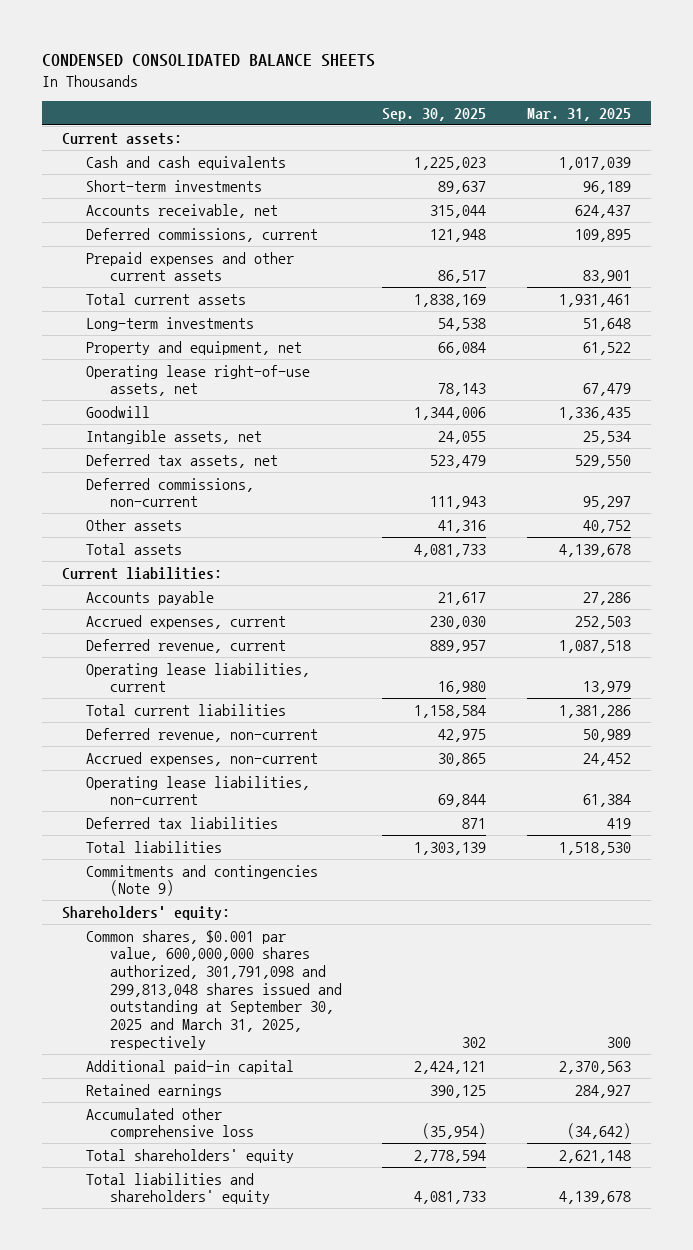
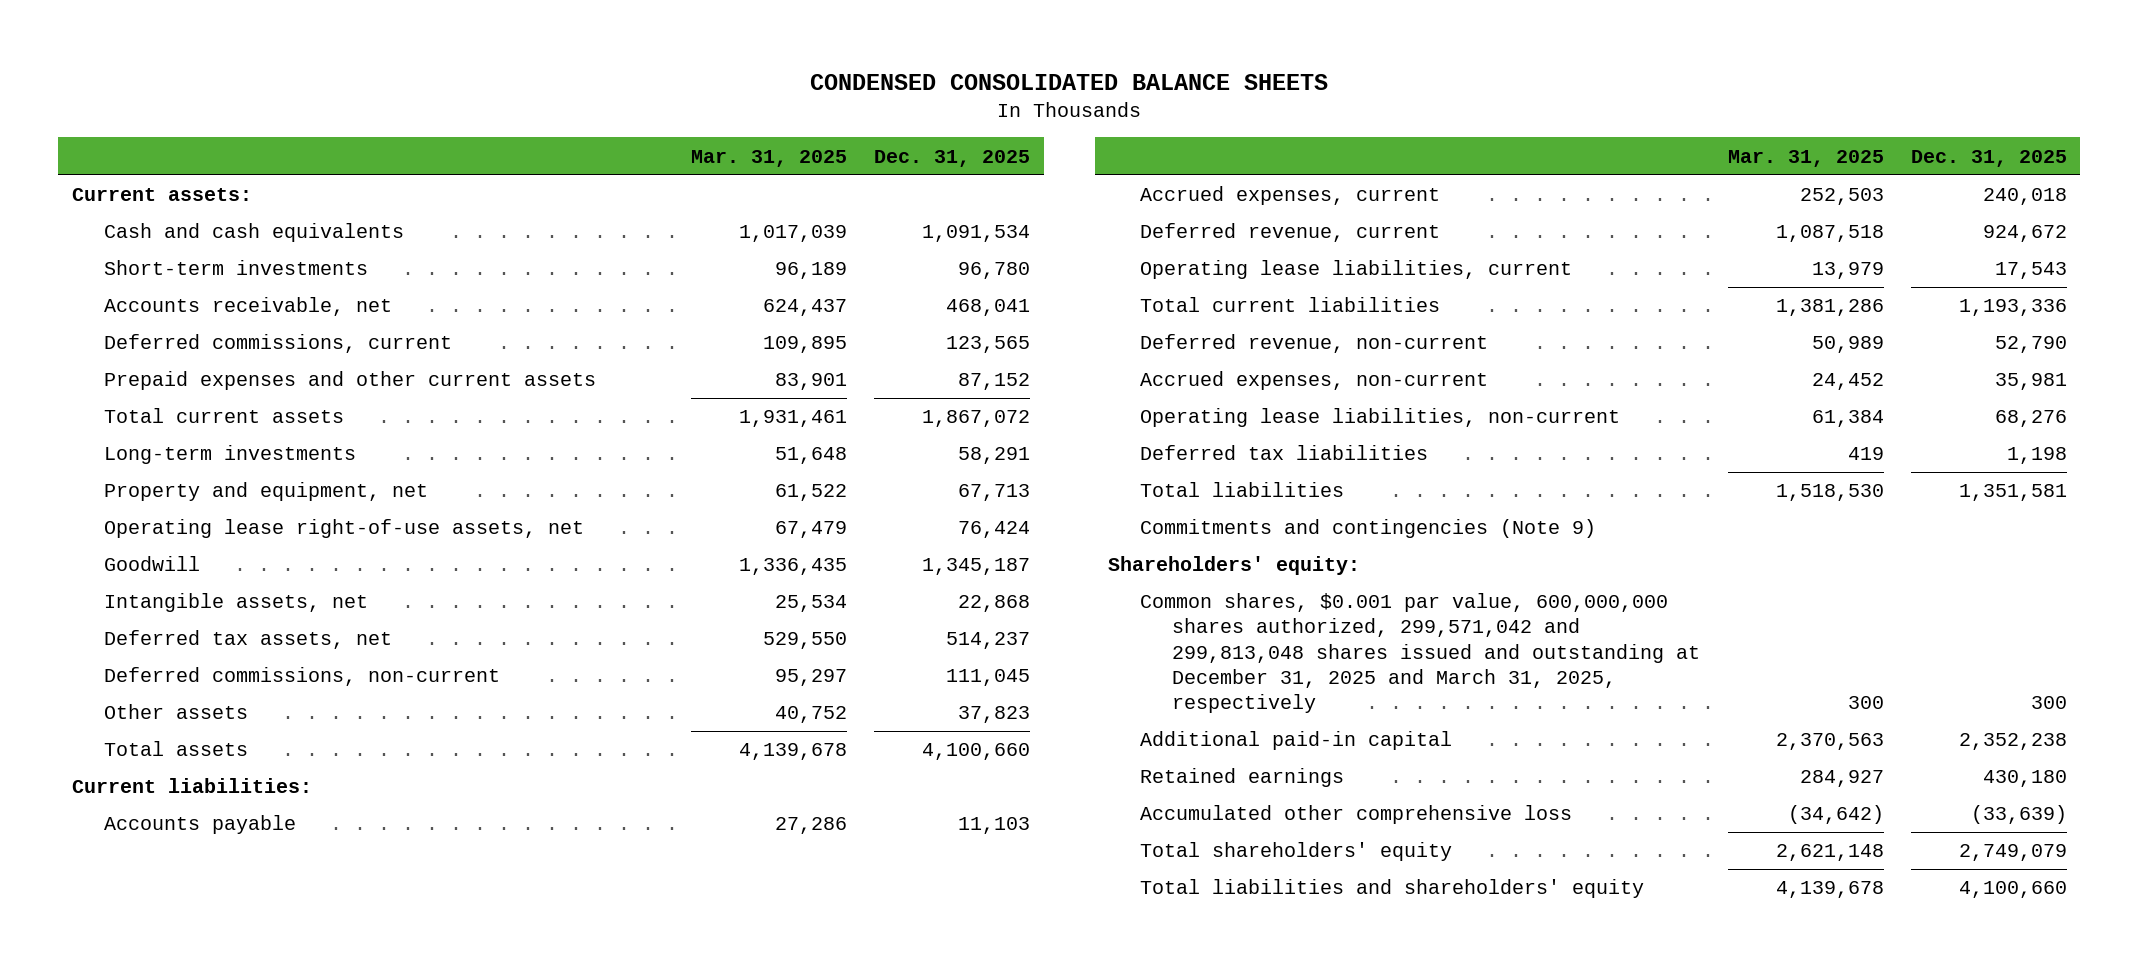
[382,108,487,122] Sep. 30, 2025 -> none
none -> [874,149,1031,167] Dec. 31, 2025
[85,929,342,1050] Common shares, $0.001 par value, 600,000,000 shares authorized, 301,791,098 and 299,813,048 shares issued and outstanding at September 30, 2025 and March 31, 2025, respectively -> [1140,593,1701,713] Common shares, $0.001 par value, 600,000,000 shares authorized, 299,571,042 and 299,813,048 shares issued and outstanding at December 31, 2025 and March 31, 2025, respectively

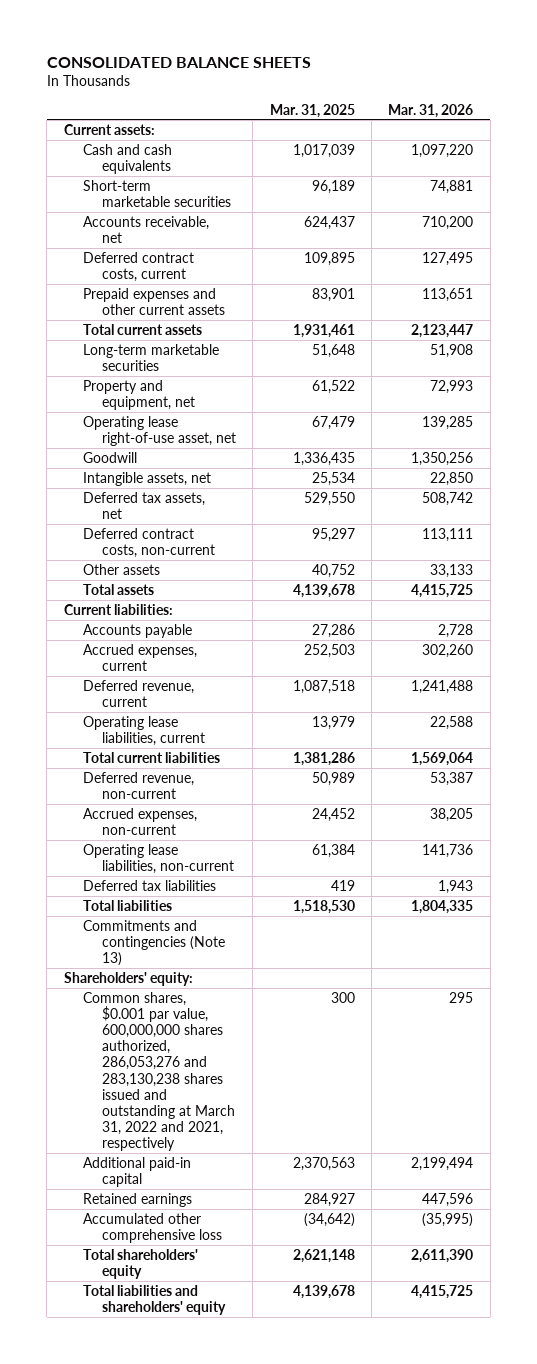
[810,73,1329,90] CONDENSED CONSOLIDATED BALANCE SHEETS -> [46,56,311,68] CONSOLIDATED BALANCE SHEETS
[874,149,1031,167] Dec. 31, 2025 -> none
none -> [388,103,474,118] Mar. 31, 2026
[104,260,369,276] Short-term investments -> [82,179,232,207] Short-term marketable securities
[104,334,453,354] Deferred commissions, current -> [82,251,194,282] Deferred contract costs, current
[104,445,357,465] Long-term investments -> [82,343,219,371] Long-term marketable securities
[104,519,585,539] Operating lease right-of-use assets, net -> [82,415,237,446] Operating lease right-of-use asset, net
[104,667,501,687] Deferred commissions, non-current -> [82,527,216,558] Deferred contract costs, non-current
[1140,519,1597,539] Commitments and contingencies (Note 9) -> [82,919,226,967] Commitments and contingencies (Note 13)
[1140,593,1701,713] Common shares, $0.001 par value, 600,000,000 shares authorized, 299,571,042 and 299,813,048 shares issued and outstanding at December 31, 2025 and March 31, 2025, respectively -> [82,991,236,1152] Common shares, $0.001 par value, 600,000,000 shares authorized, 286,053,276 and 283,130,238 shares issued and outstanding at March 31, 2022 and 2021, respectively

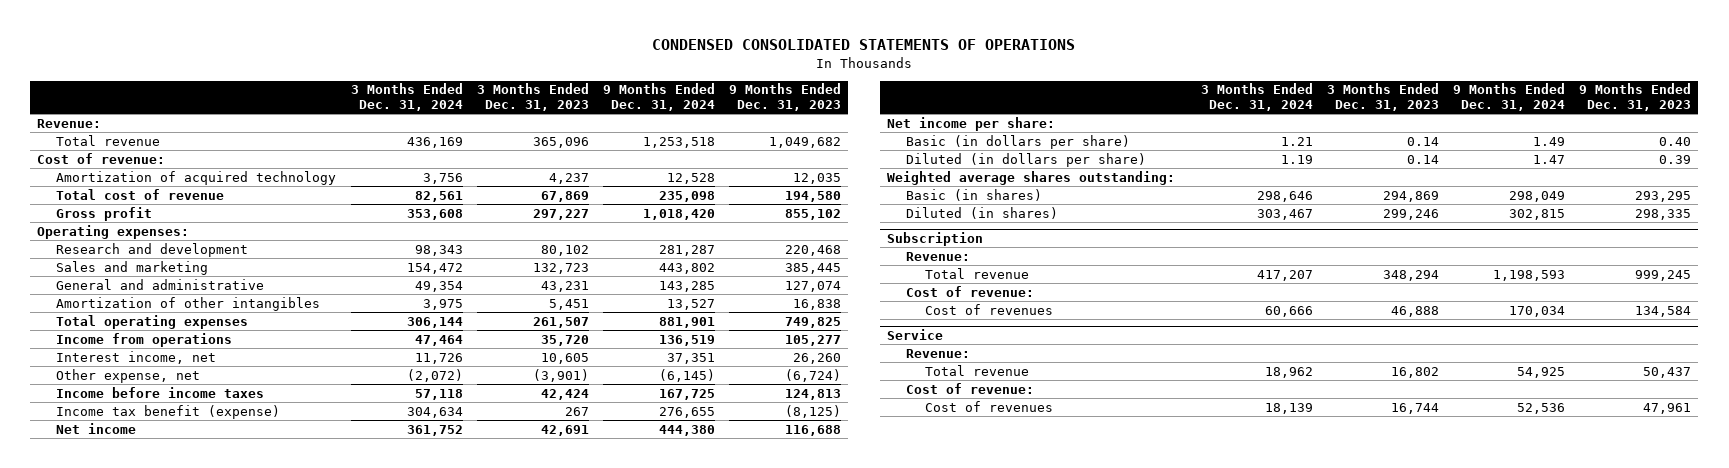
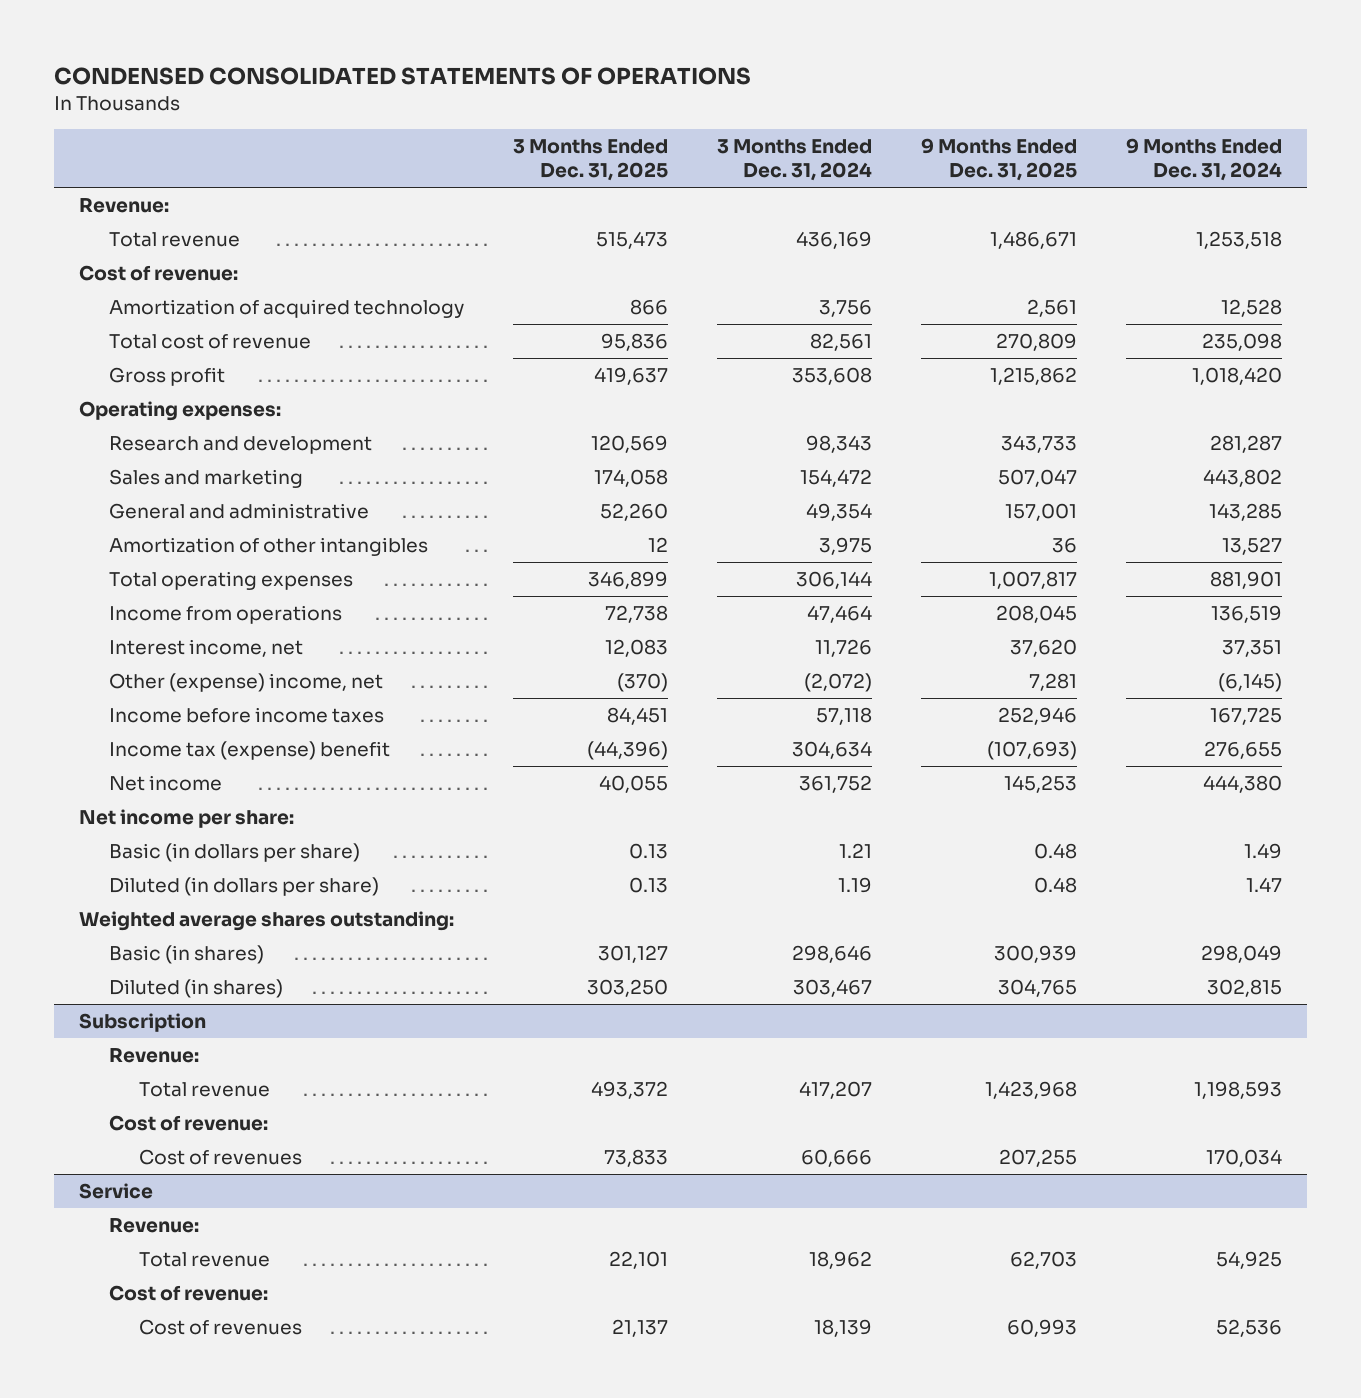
[476,83,589,112] 3 Months Ended Dec. 31, 2023 -> none
[729,83,842,112] 9 Months Ended Dec. 31, 2023 -> none
none -> [512,139,668,181] 3 Months Ended Dec. 31, 2025
none -> [921,138,1078,181] 9 Months Ended Dec. 31, 2025
[56,368,201,383] Other expense, net -> [108,673,383,693] Other (expense) income, net
[56,404,281,419] Income tax benefit (expense) -> [108,741,390,761] Income tax (expense) benefit

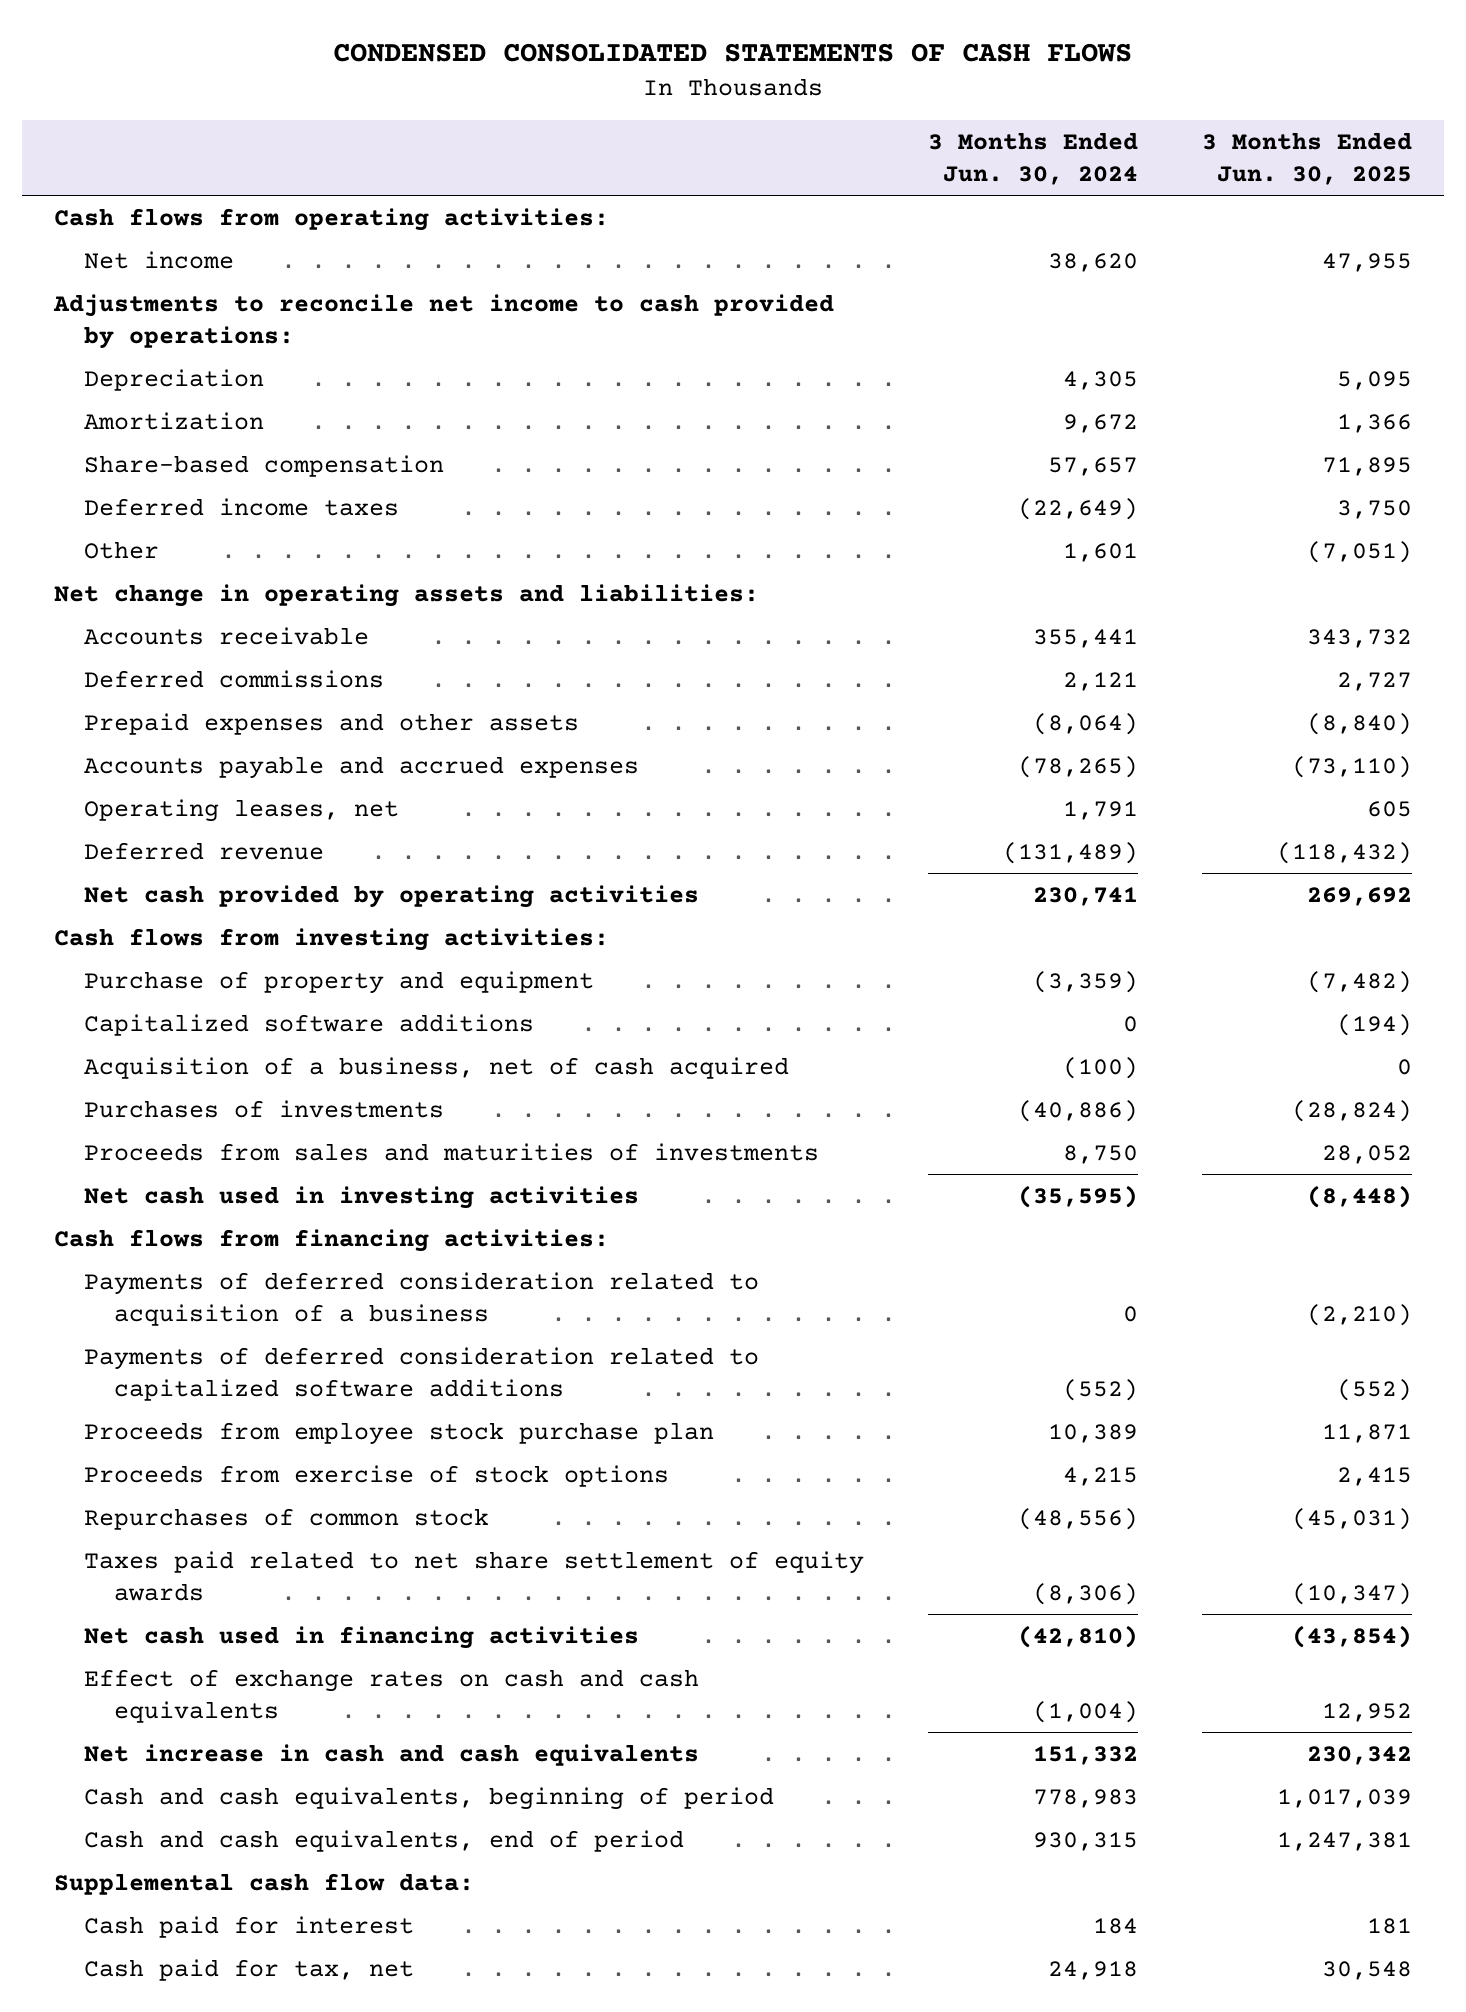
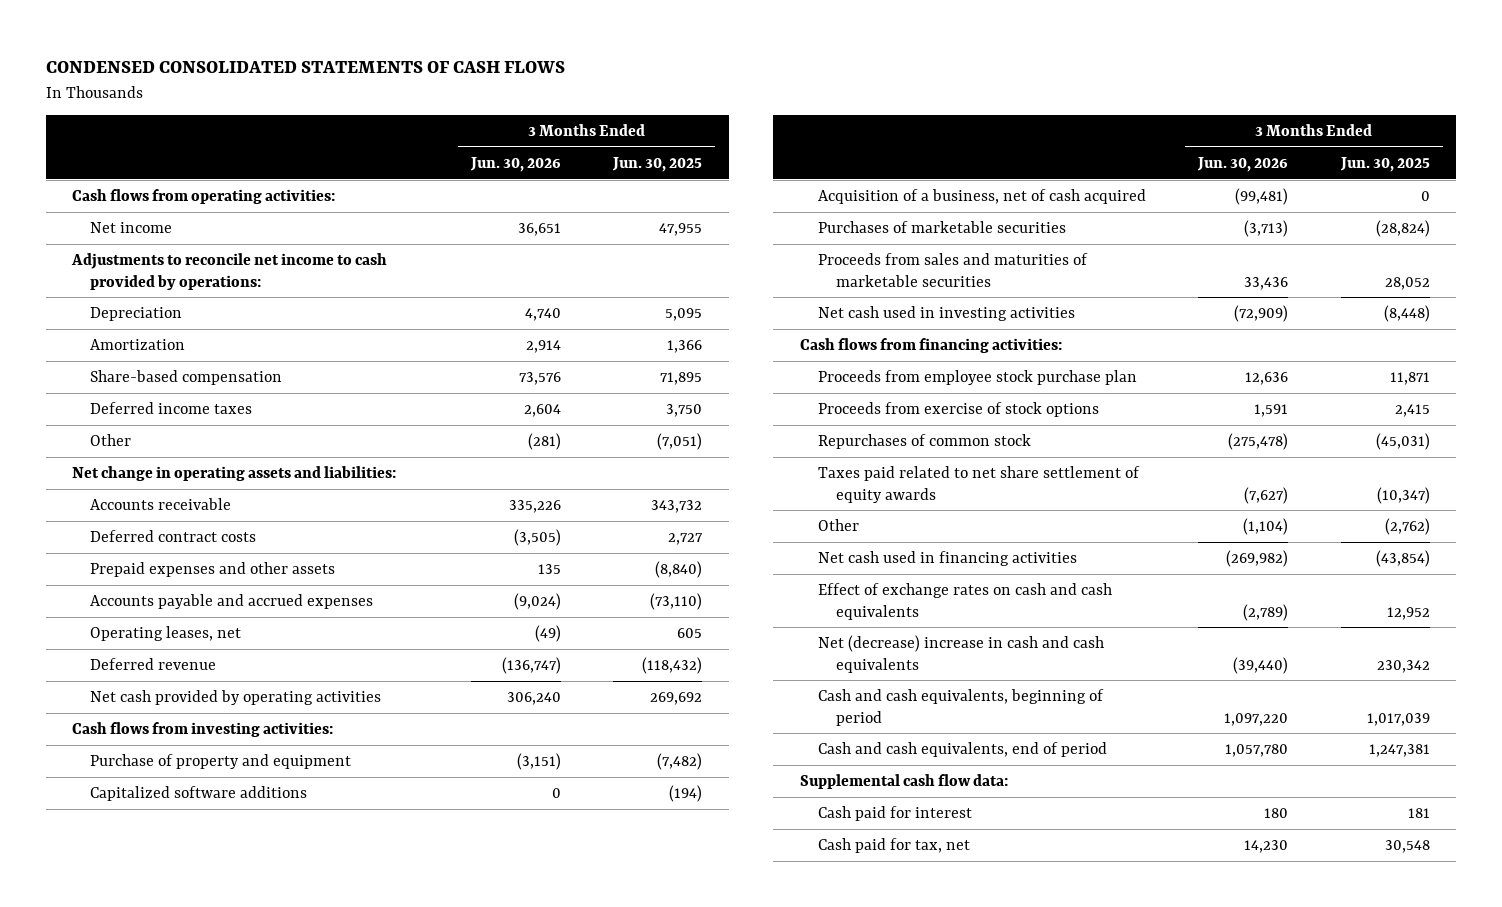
[927,131,1138,186] 3 Months Ended Jun. 30, 2024 -> none
none -> [469,156,561,172] Jun. 30, 2026
[84,669,385,688] Deferred commissions -> [90,529,257,542] Deferred contract costs
[84,1099,445,1118] Purchases of investments -> [817,220,1066,233] Purchases of marketable securities
[84,1142,820,1161] Proceeds from sales and maturities of investments -> [817,252,1088,287] Proceeds from sales and maturities of marketable securities
[84,1271,760,1326] Payments of deferred consideration related to acquisition of a business -> none
[84,1346,760,1401] Payments of deferred consideration related to capitalized software additions -> none
none -> [817,518,859,531] Other
[84,1743,700,1766] Net increase in cash and cash equivalents -> [817,634,1104,673] Net (decrease) increase in cash and cash equivalents

